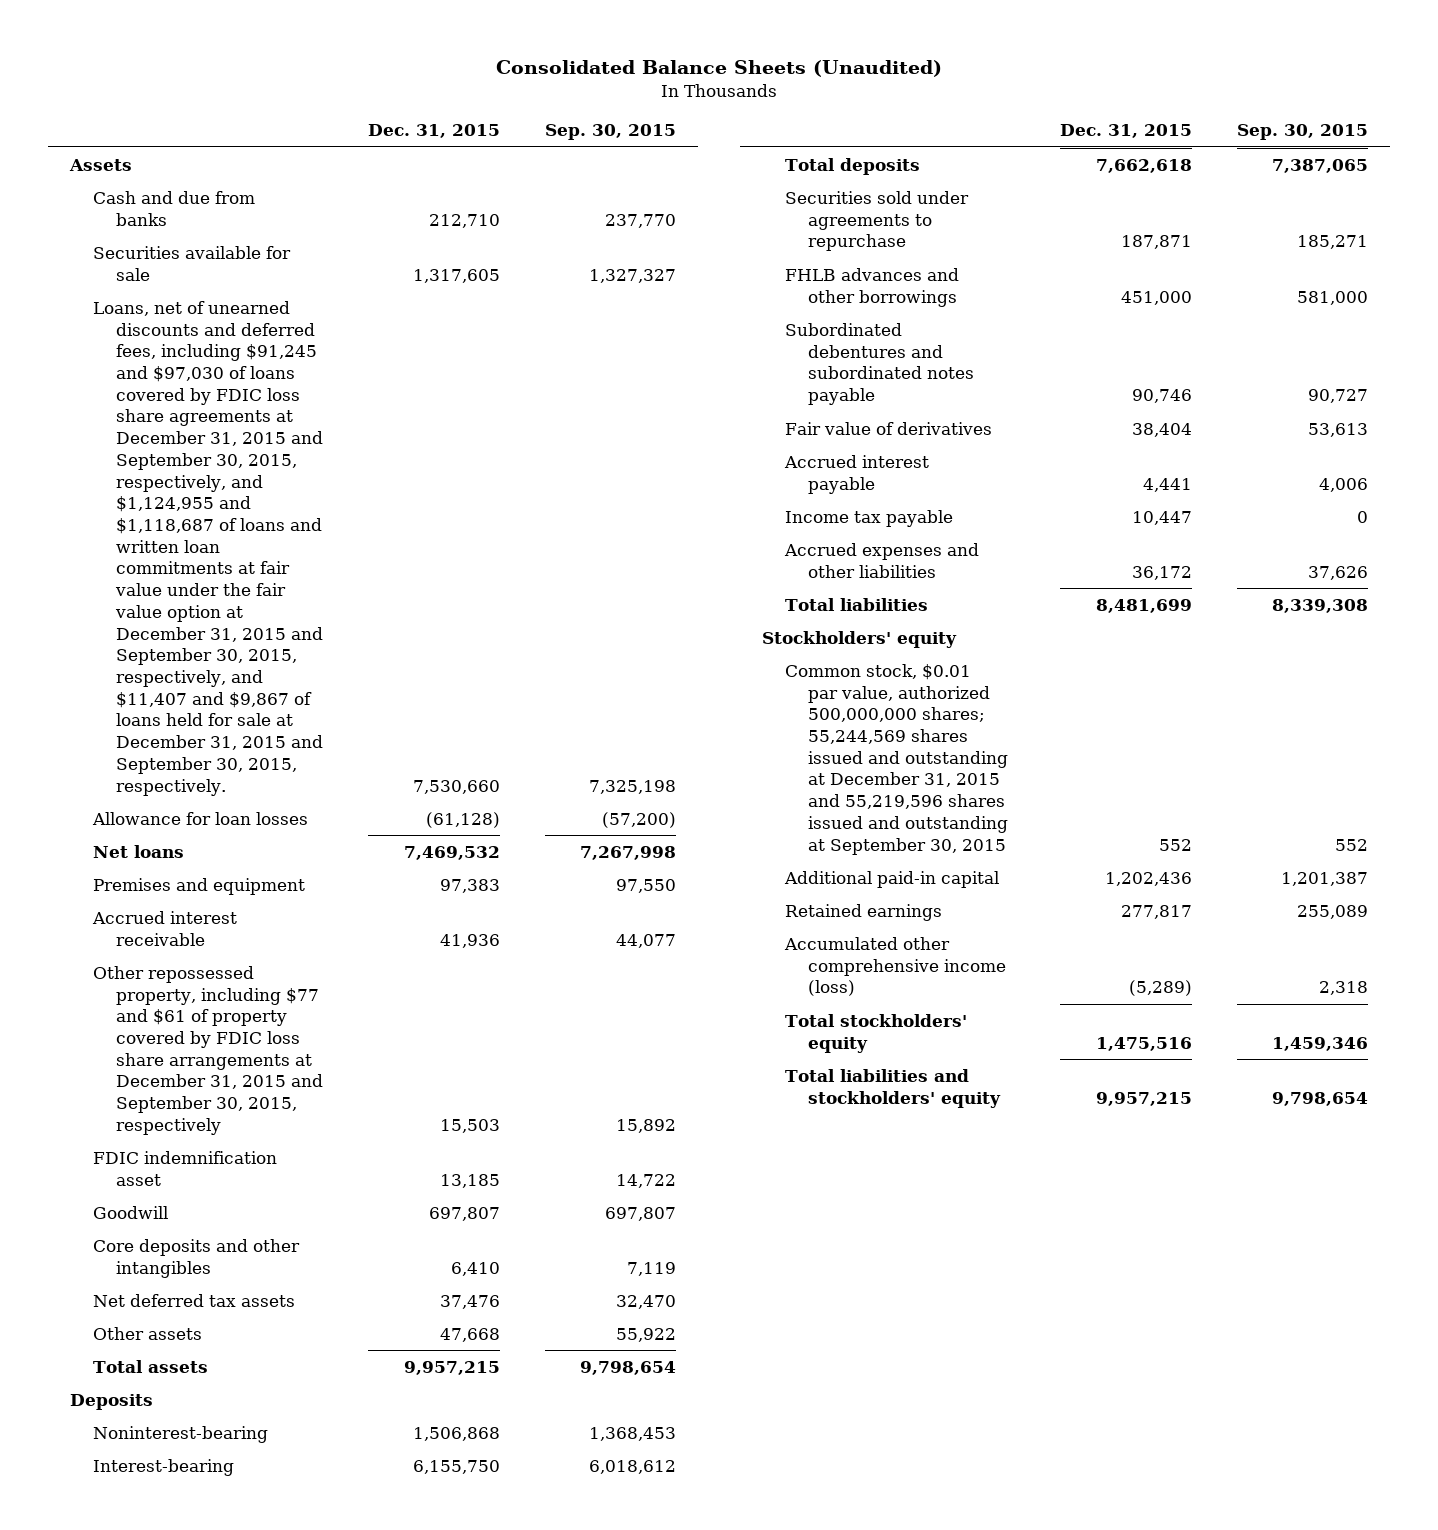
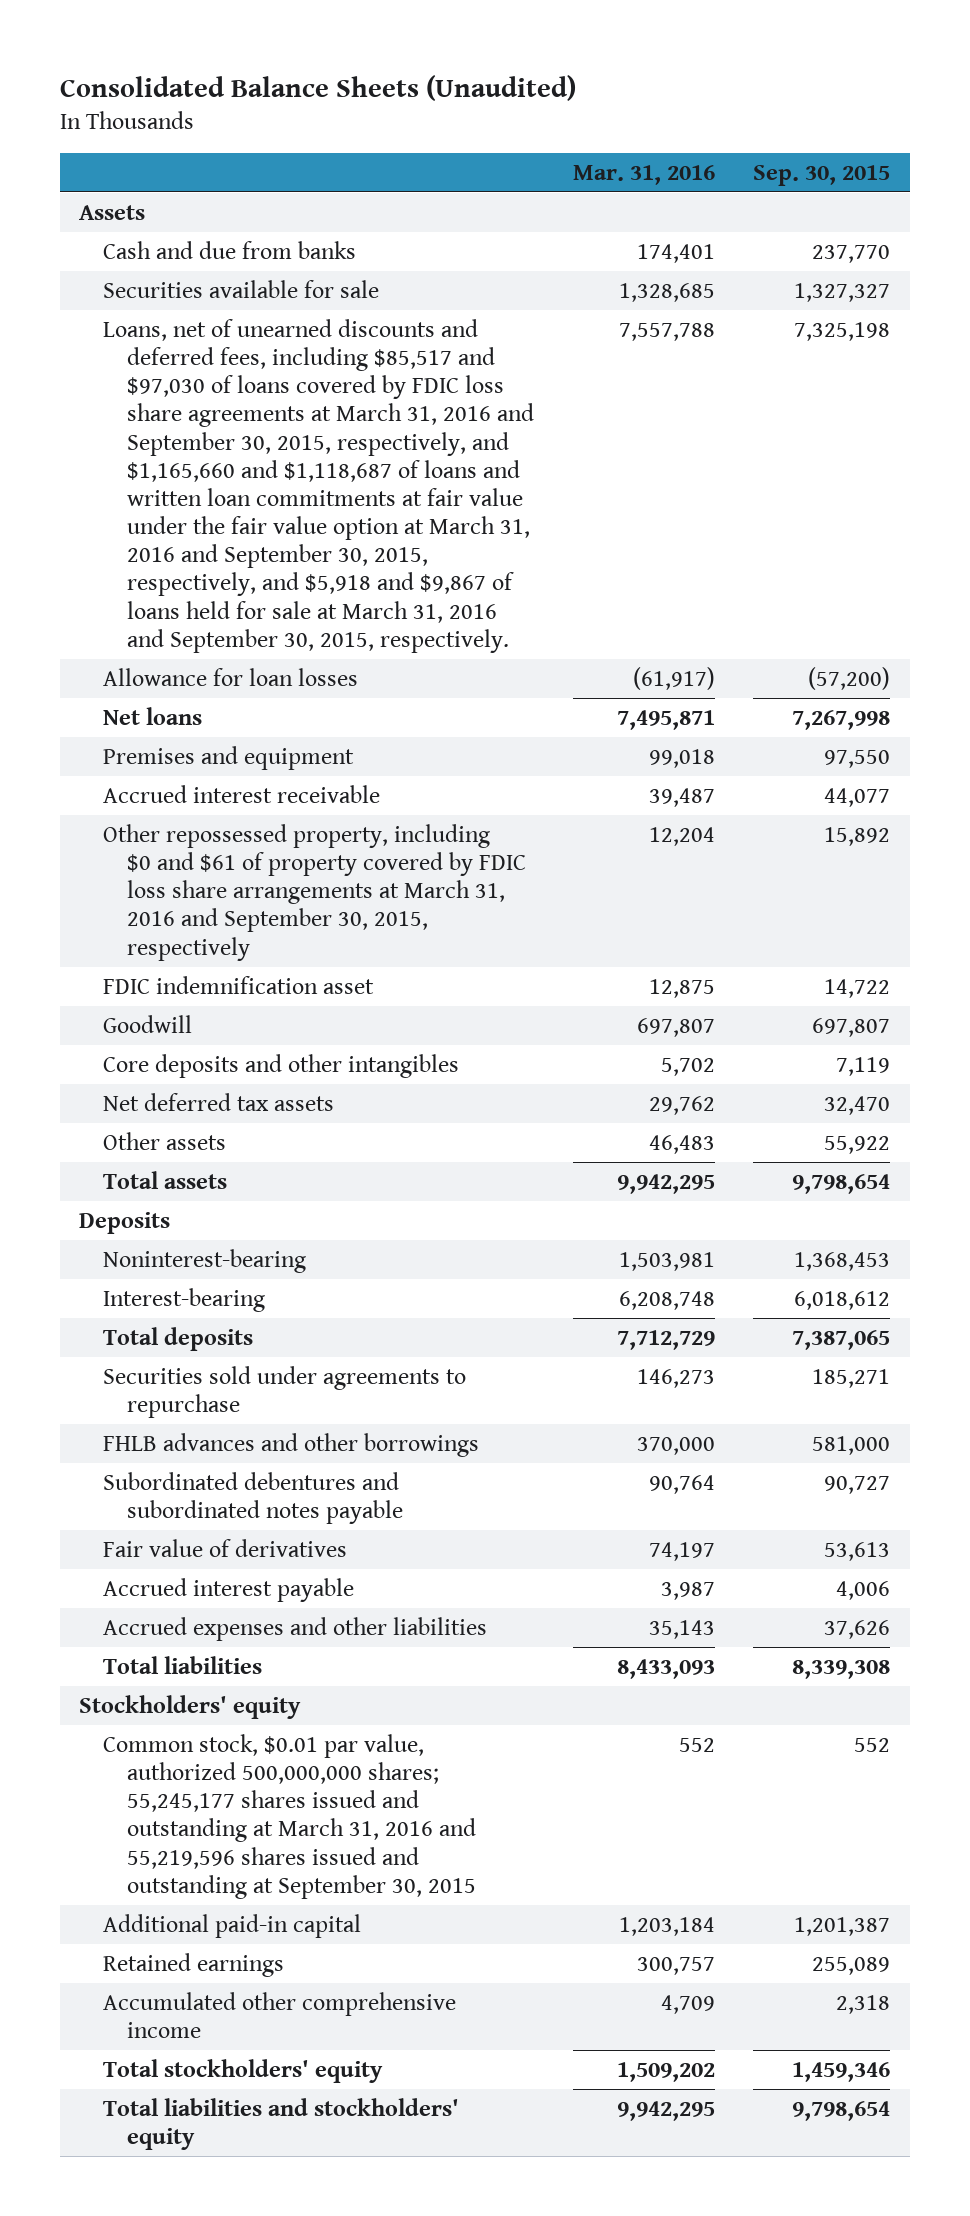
[368,124,501,139] Dec. 31, 2015 -> none
none -> [572,164,715,185] Mar. 31, 2016
[93,300,324,796] Loans, net of unearned discounts and deferred fees, including $91,245 and $97,030 of loans covered by FDIC loss share agreements at December 31, 2015 and September 30, 2015, respectively, and $1,124,955 and $1,118,687 of loans and written loan commitments at fair value under the fair value option at December 31, 2015 and September 30, 2015, respectively, and $11,407 and $9,867 of loans held for sale at December 31, 2015 and September 30, 2015, respectively. -> [103,318,534,653] Loans, net of unearned discounts and deferred fees, including $85,517 and $97,030 of loans covered by FDIC loss share agreements at March 31, 2016 and September 30, 2015, respectively, and $1,165,660 and $1,118,687 of loans and written loan commitments at fair value under the fair value option at March 31, 2016 and September 30, 2015, respectively, and $5,918 and $9,867 of loans held for sale at March 31, 2016 and September 30, 2015, respectively.
[93,965,324,1135] Other repossessed property, including $77 and $61 of property covered by FDIC loss share arrangements at December 31, 2015 and September 30, 2015, respectively -> [103,823,526,961] Other repossessed property, including $0 and $61 of property covered by FDIC loss share arrangements at March 31, 2016 and September 30, 2015, respectively
[785,509,954,527] Income tax payable -> none
[785,663,1009,855] Common stock, $0.01 par value, authorized 500,000,000 shares; 55,244,569 shares issued and outstanding at December 31, 2015 and 55,219,596 shares issued and outstanding at September 30, 2015 -> [103,1733,476,1899] Common stock, $0.01 par value, authorized 500,000,000 shares; 55,245,177 shares issued and outstanding at March 31, 2016 and 55,219,596 shares issued and outstanding at September 30, 2015
[784,936,1007,997] Accumulated other comprehensive income (loss) -> [103,1991,457,2039] Accumulated other comprehensive income

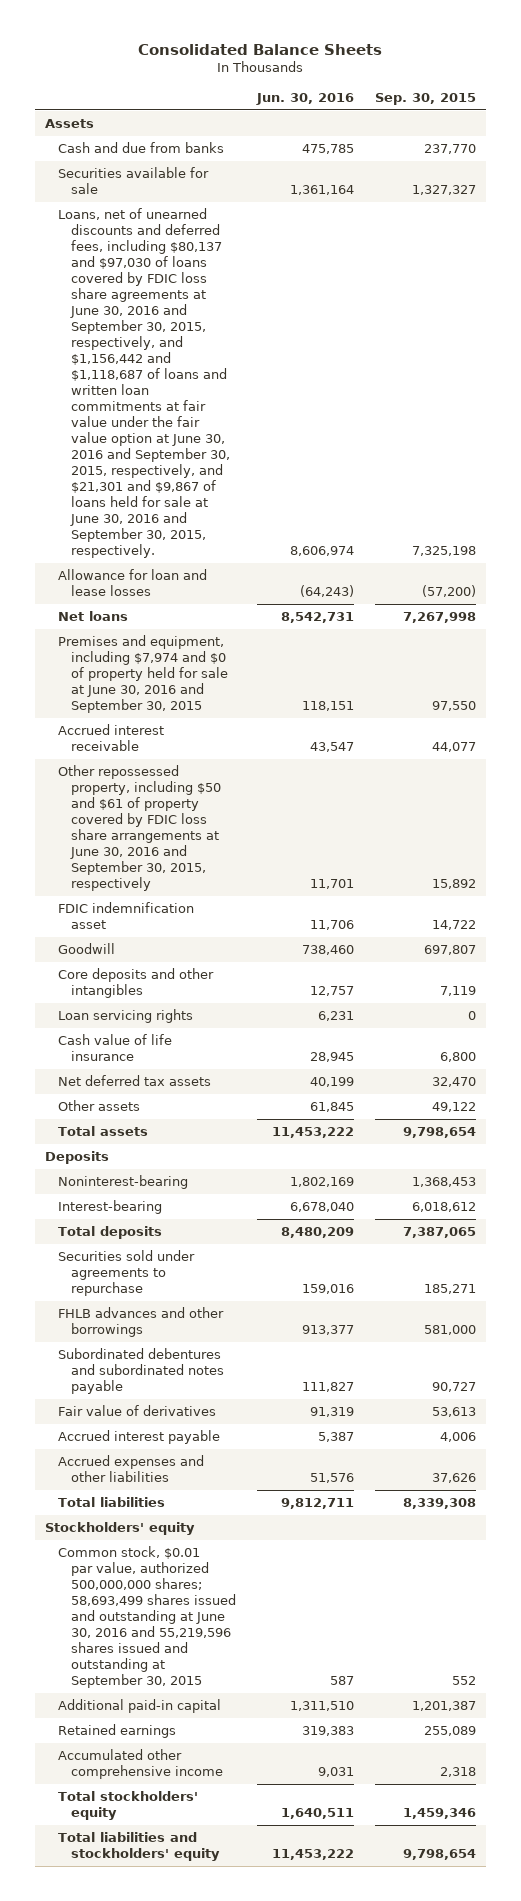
[59,74,576,101] Consolidated Balance Sheets (Unaudited) -> [138,43,383,55] Consolidated Balance Sheets
[572,164,715,185] Mar. 31, 2016 -> none
none -> [255,93,354,106] Jun. 30, 2016
[103,318,534,653] Loans, net of unearned discounts and deferred fees, including $85,517 and $97,030 of loans covered by FDIC loss share agreements at March 31, 2016 and September 30, 2015, respectively, and $1,165,660 and $1,118,687 of loans and written loan commitments at fair value under the fair value option at March 31, 2016 and September 30, 2015, respectively, and $5,918 and $9,867 of loans held for sale at March 31, 2016 and September 30, 2015, respectively. -> [58,208,231,559] Loans, net of unearned discounts and deferred fees, including $80,137 and $97,030 of loans covered by FDIC loss share agreements at June 30, 2016 and September 30, 2015, respectively, and $1,156,442 and $1,118,687 of loans and written loan commitments at fair value under the fair value option at June 30, 2016 and September 30, 2015, respectively, and $21,301 and $9,867 of loans held for sale at June 30, 2016 and September 30, 2015, respectively.
[103,667,359,686] Allowance for loan losses -> [58,569,208,597] Allowance for loan and lease losses
[103,745,355,770] Premises and equipment -> [58,635,229,714] Premises and equipment, including $7,974 and $0 of property held for sale at June 30, 2016 and September 30, 2015
[103,823,526,961] Other repossessed property, including $0 and $61 of property covered by FDIC loss share arrangements at March 31, 2016 and September 30, 2015, respectively -> [58,765,222,892] Other repossessed property, including $50 and $61 of property covered by FDIC loss share arrangements at June 30, 2016 and September 30, 2015, respectively
none -> [58,1009,194,1024] Loan servicing rights
none -> [58,1034,173,1062] Cash value of life insurance
[824,1135,891,1154] 55,922 -> [431,1102,476,1113] 49,122
[103,1733,476,1899] Common stock, $0.01 par value, authorized 500,000,000 shares; 55,245,177 shares issued and outstanding at March 31, 2016 and 55,219,596 shares issued and outstanding at September 30, 2015 -> [58,1546,237,1689] Common stock, $0.01 par value, authorized 500,000,000 shares; 58,693,499 shares issued and outstanding at June 30, 2016 and 55,219,596 shares issued and outstanding at September 30, 2015

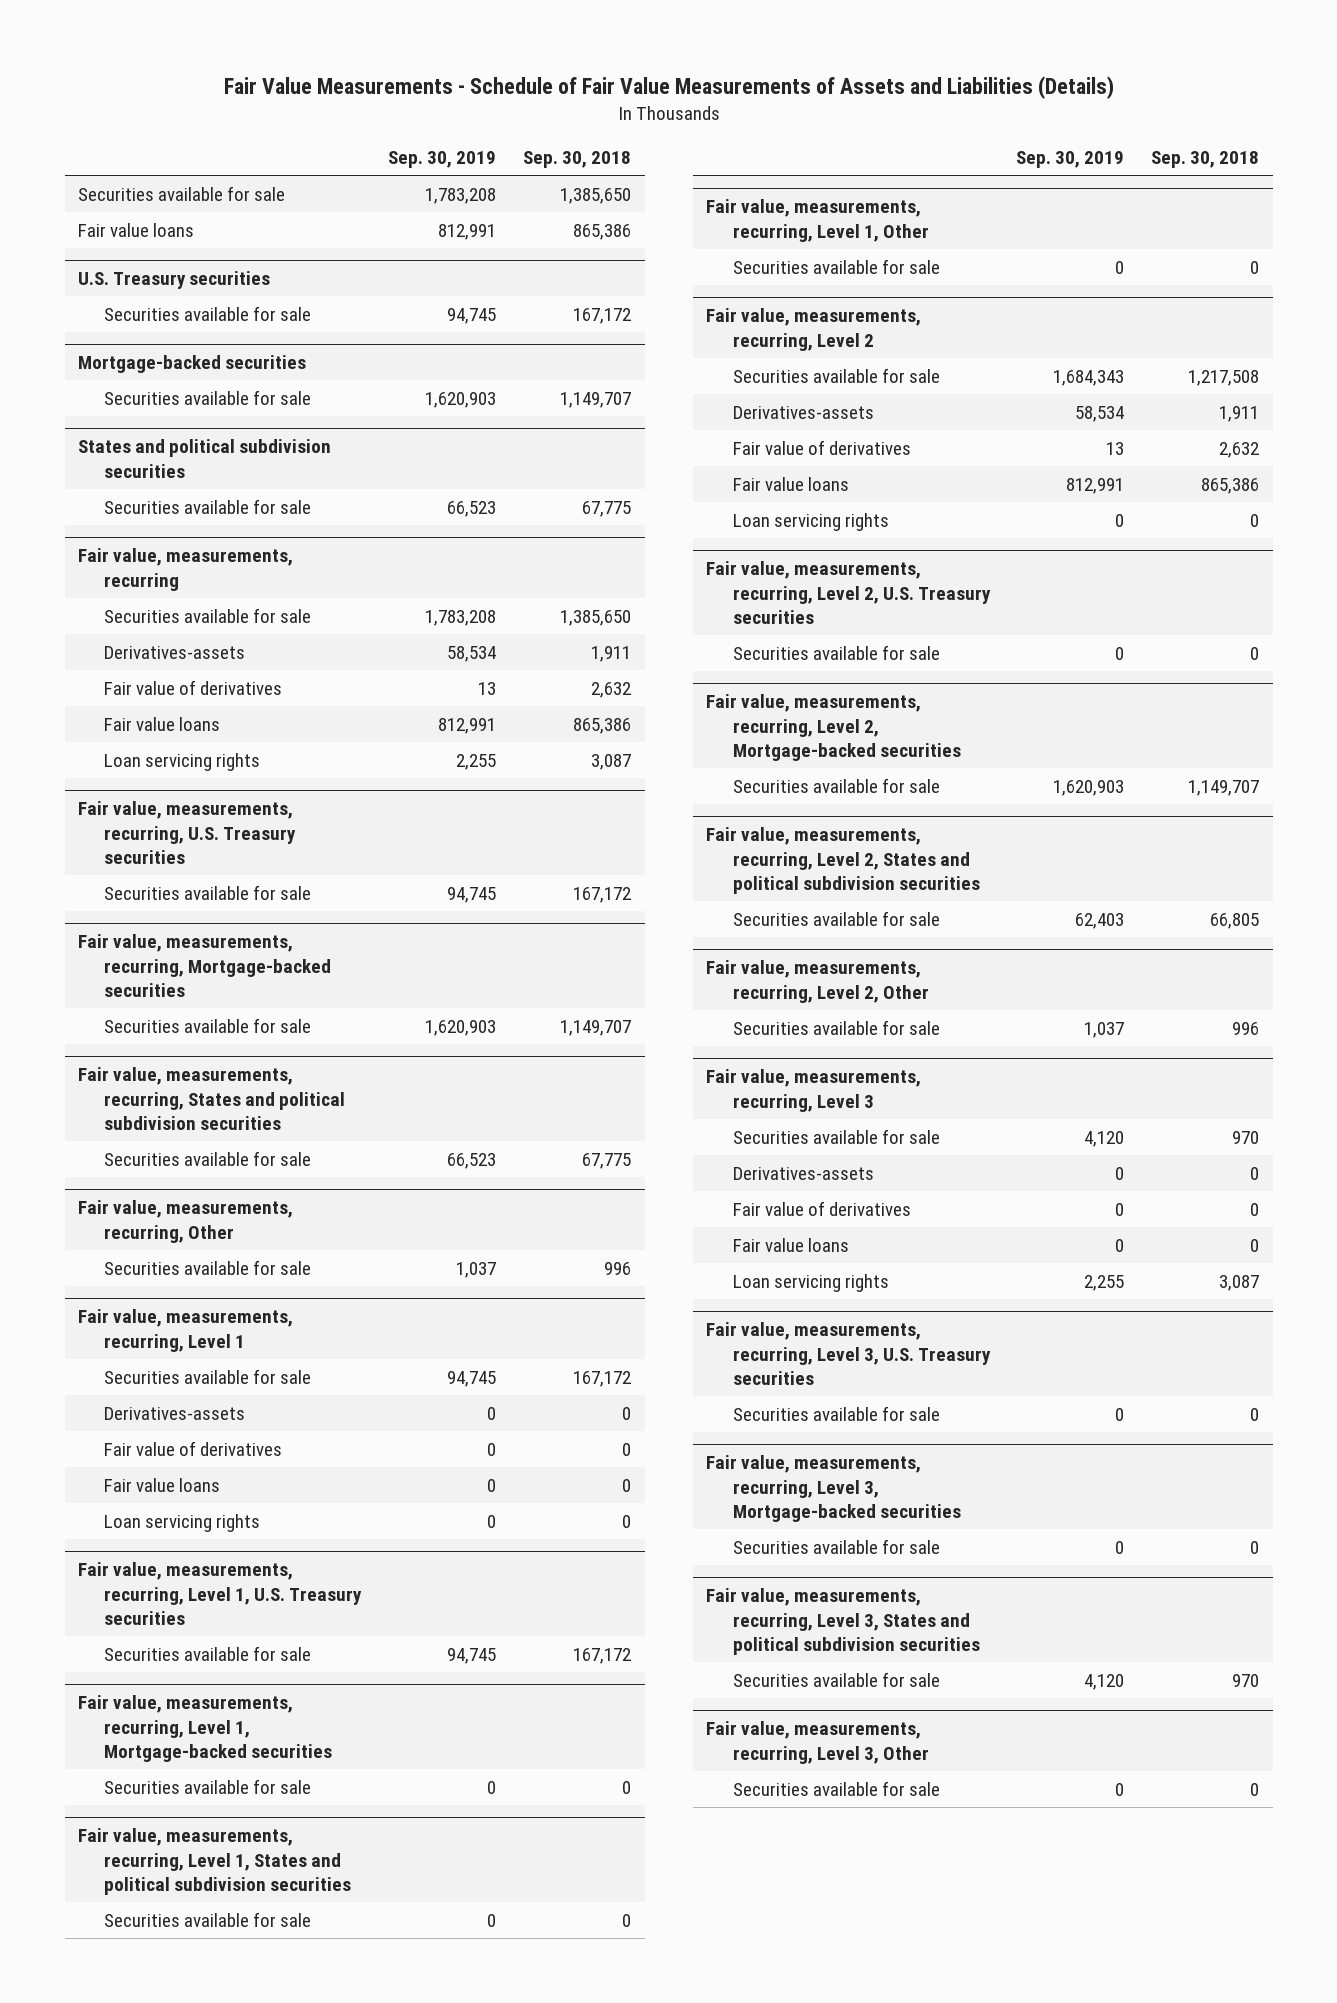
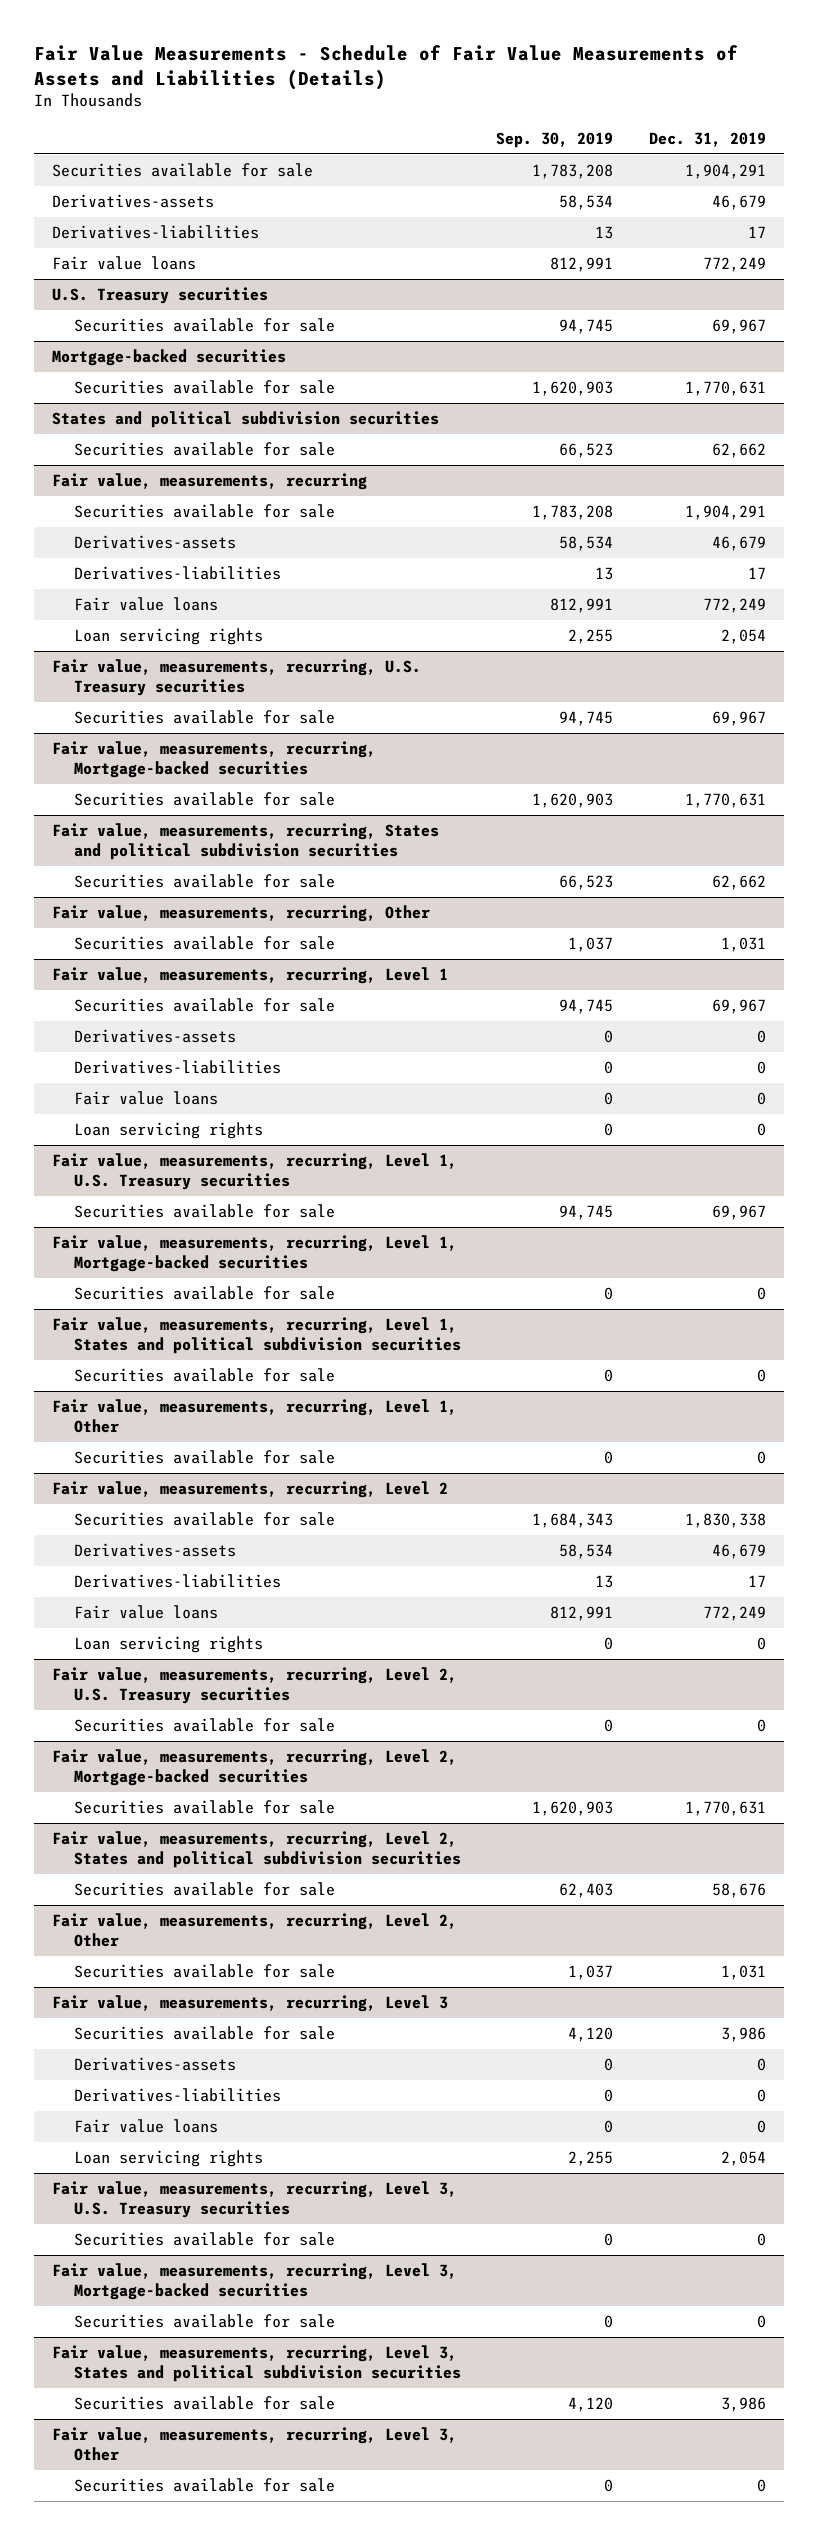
[523,151,632,169] Sep. 30, 2018 -> none
none -> [649,131,767,147] Dec. 31, 2019
none -> [52,194,215,209] Derivatives-assets
none -> [52,225,260,240] Derivatives-liabilities
[104,679,283,695] Fair value of derivatives -> [73,566,281,581] Derivatives-liabilities
[104,1440,283,1456] Fair value of derivatives -> [73,1060,281,1075] Derivatives-liabilities
[732,439,911,455] Fair value of derivatives -> [73,1574,281,1589] Derivatives-liabilities
[732,1200,911,1216] Fair value of derivatives -> [73,2088,281,2103] Derivatives-liabilities

